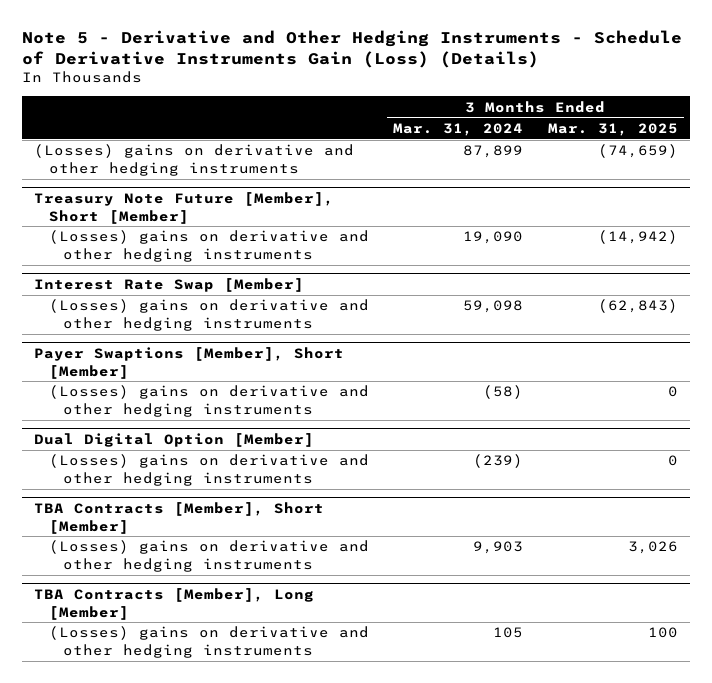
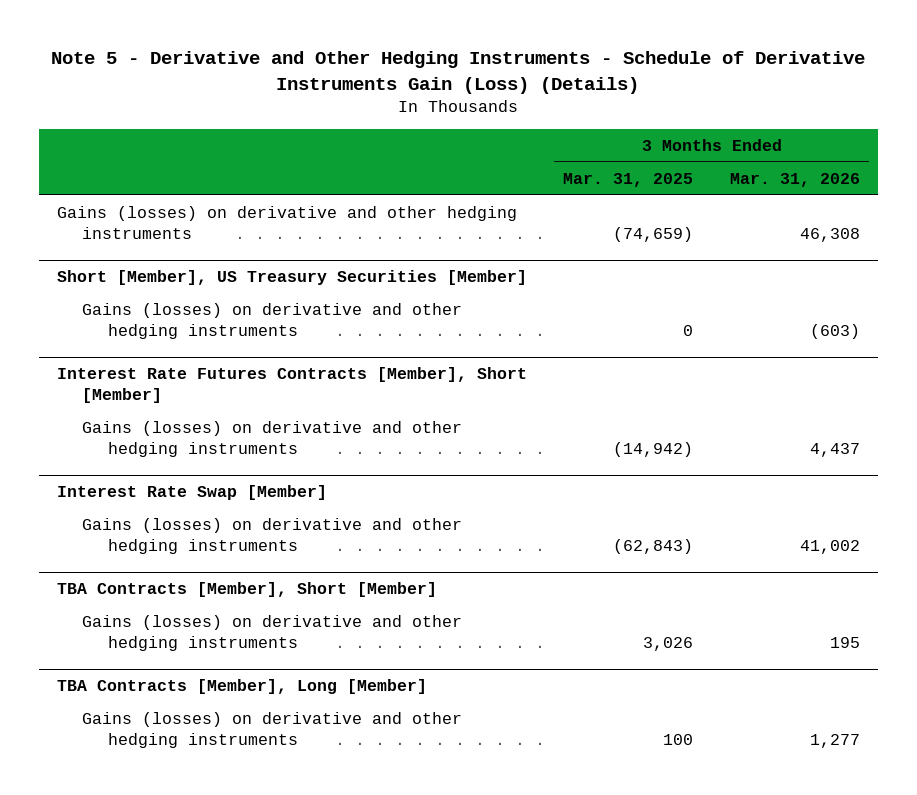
[393,122,524,136] Mar. 31, 2024 -> none
none -> [729,172,860,187] Mar. 31, 2026
[33,192,334,224] Treasury Note Future [Member], Short [Member] -> none
[33,144,354,176] (Losses) gains on derivative and other hedging instruments -> [56,205,517,239] Gains (losses) on derivative and other hedging instruments
none -> [56,270,527,286] Short [Member], US Treasury Securities [Member]
[48,230,369,262] (Losses) gains on derivative and other hedging instruments -> [82,302,463,339] Gains (losses) on derivative and other hedging instruments
[597,230,678,245] (14,942) -> [683,324,694,336] 0
none -> [56,367,527,403] Interest Rate Futures Contracts [Member], Short [Member]
none -> [82,420,463,457] Gains (losses) on derivative and other hedging instruments
[33,347,344,379] Payer Swaptions [Member], Short [Member] -> none
[48,385,369,417] (Losses) gains on derivative and other hedging instruments -> none
[33,433,314,448] Dual Digital Option [Member] -> none
[48,454,369,486] (Losses) gains on derivative and other hedging instruments -> none
[48,299,369,331] (Losses) gains on derivative and other hedging instruments -> [82,517,463,554] Gains (losses) on derivative and other hedging instruments
[48,540,369,572] (Losses) gains on derivative and other hedging instruments -> [82,614,463,651] Gains (losses) on derivative and other hedging instruments
[48,626,369,658] (Losses) gains on derivative and other hedging instruments -> [82,711,463,748] Gains (losses) on derivative and other hedging instruments

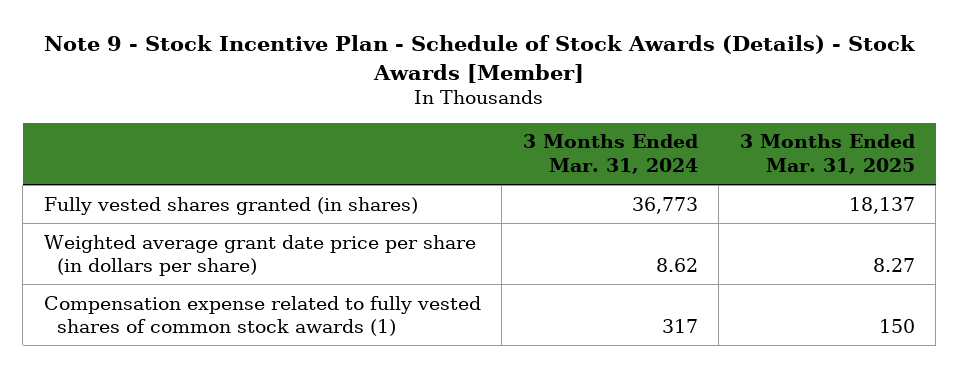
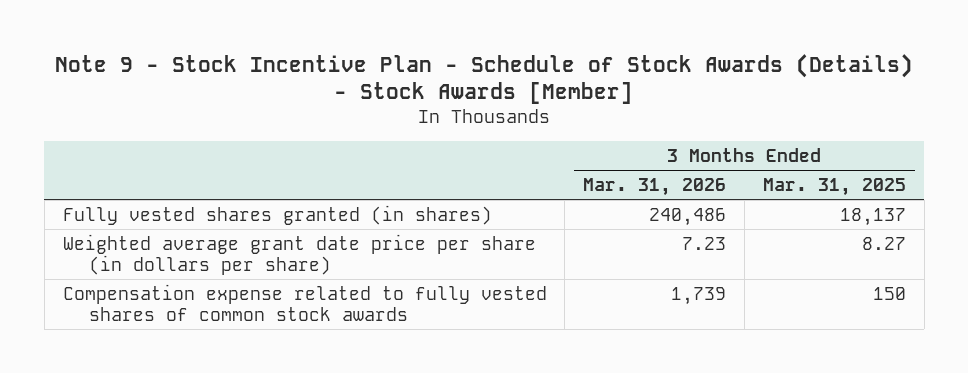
[522,134,698,174] 3 Months Ended Mar. 31, 2024 -> none
none -> [583,177,727,196] Mar. 31, 2026
[43,295,481,337] Compensation expense related to fully vested shares of common stock awards (1) -> [62,283,547,321] Compensation expense related to fully vested shares of common stock awards

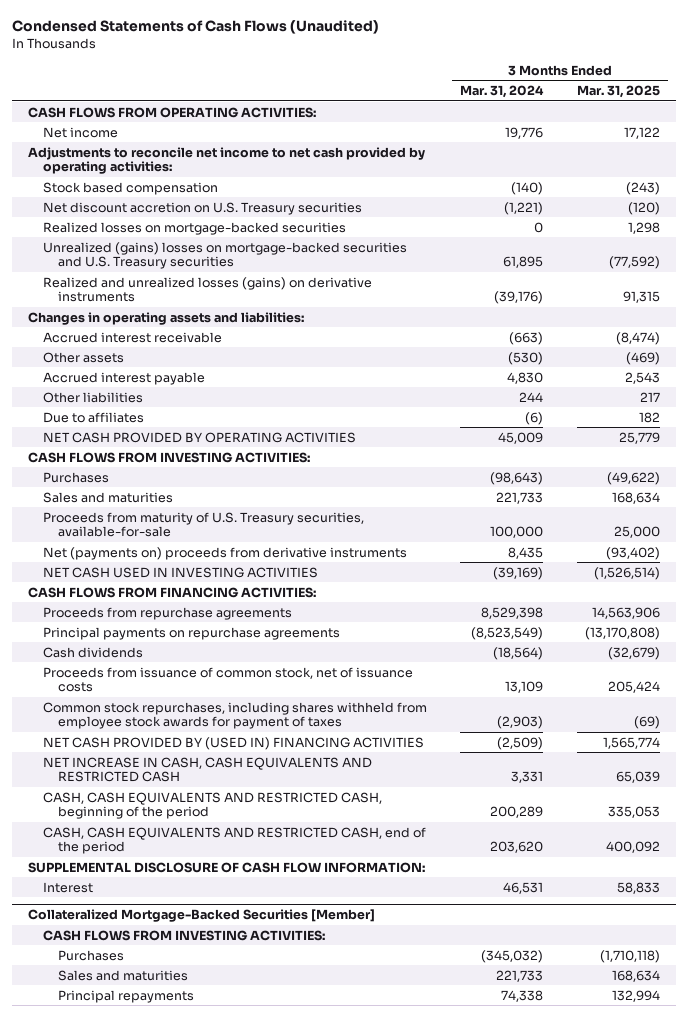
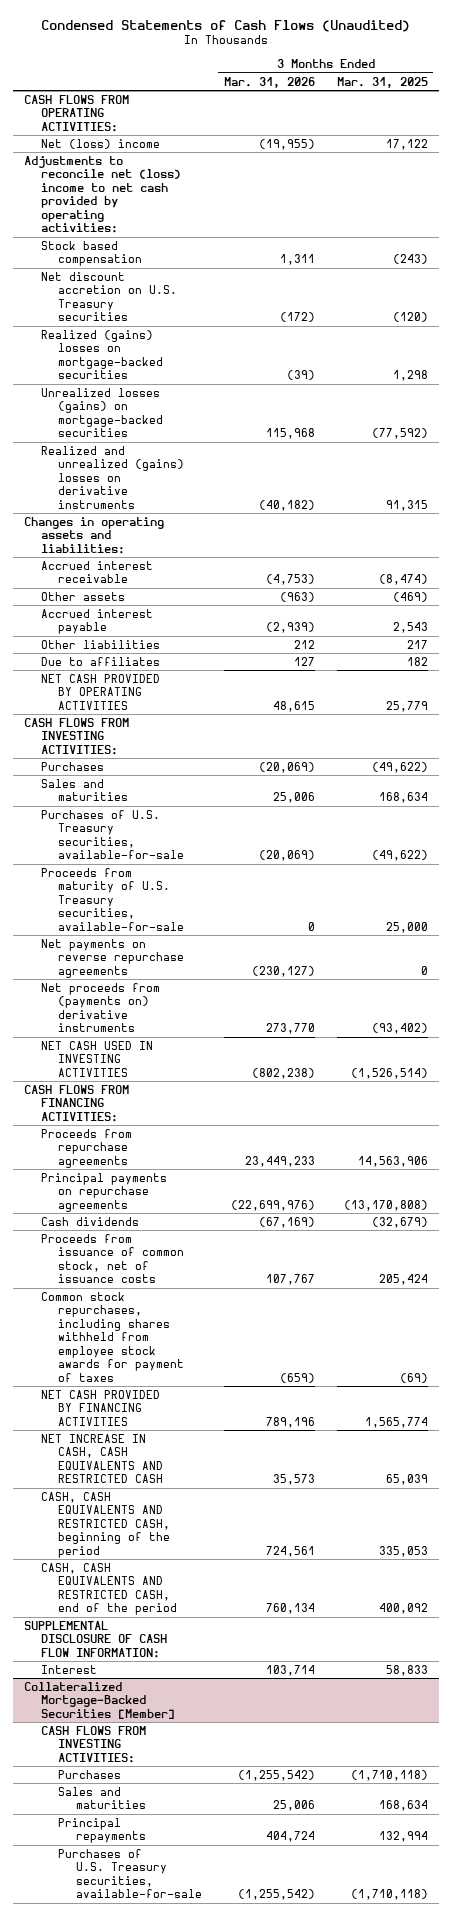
[460,85,545,99] Mar. 31, 2024 -> none
none -> [223,76,315,88] Mar. 31, 2026
[43,126,119,138] Net income -> [41,138,161,149] Net (loss) income
[28,146,426,175] Adjustments to reconcile net income to net cash provided by operating activities: -> [23,155,182,234] Adjustments to reconcile net (loss) income to net cash provided by operating activities:
[43,221,347,235] Realized losses on mortgage-backed securities -> [41,329,164,380] Realized (gains) losses on mortgage-backed securities
[43,241,408,270] Unrealized (gains) losses on mortgage-backed securities and U.S. Treasury securities -> [41,387,164,438] Unrealized losses (gains) on mortgage-backed securities
[43,276,373,303] Realized and unrealized losses (gains) on derivative instruments -> [41,445,185,509] Realized and unrealized (gains) losses on derivative instruments
none -> [41,809,185,860] Purchases of U.S. Treasury securities, available-for-sale
none -> [41,938,185,978] Net payments on reverse repurchase agreements
[43,546,408,560] Net (payments on) proceeds from derivative instruments -> [41,982,161,1033] Net proceeds from (payments on) derivative instruments
[43,736,425,750] NET CASH PROVIDED BY (USED IN) FINANCING ACTIVITIES -> [41,1389,161,1426] NET CASH PROVIDED BY FINANCING ACTIVITIES
none -> [58,1848,202,1899] Purchases of U.S. Treasury securities, available-for-sale

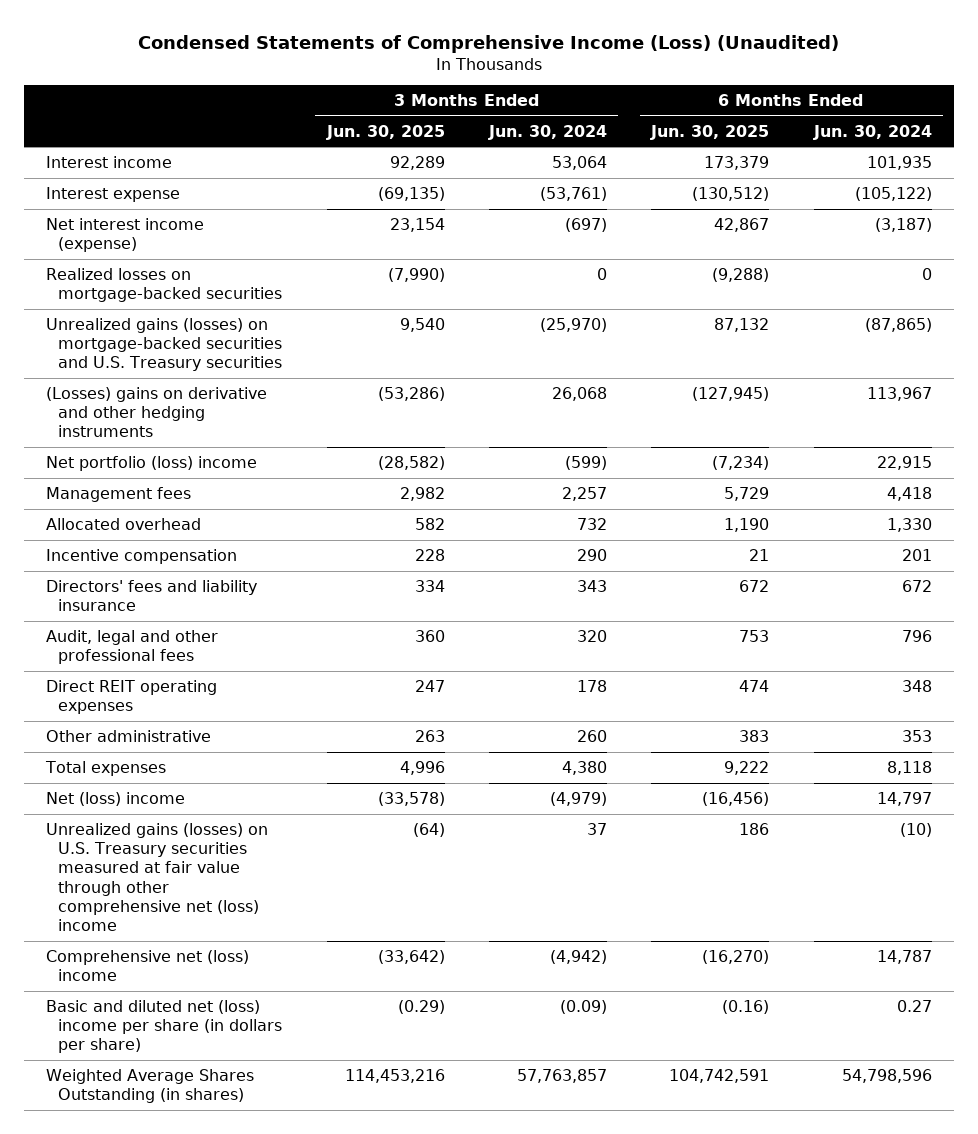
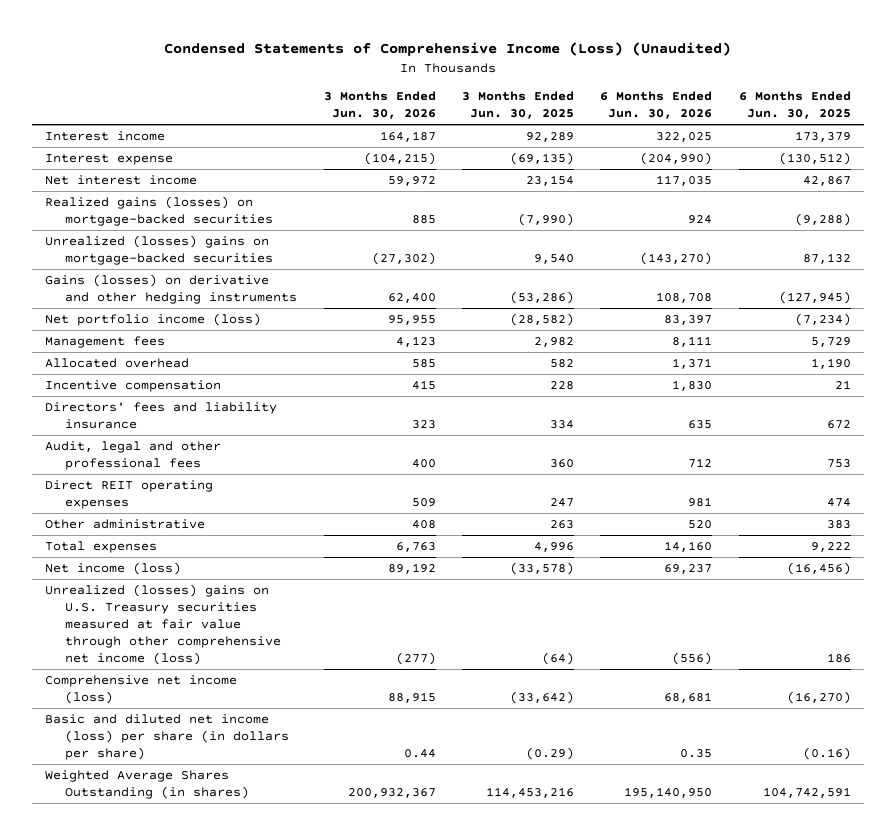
[487,124,607,140] Jun. 30, 2024 -> none
[812,124,932,140] Jun. 30, 2024 -> none
none -> [323,91,436,120] 3 Months Ended Jun. 30, 2026
none -> [600,91,713,120] 6 Months Ended Jun. 30, 2026
[46,217,205,253] Net interest income (expense) -> [45,175,198,186] Net interest income
[46,267,283,303] Realized losses on mortgage-backed securities -> [45,196,274,226] Realized gains (losses) on mortgage-backed securities
[46,317,283,372] Unrealized gains (losses) on mortgage-backed securities and U.S. Treasury securities -> [45,235,274,265] Unrealized (losses) gains on mortgage-backed securities
[46,386,268,438] (Losses) gains on derivative and other hedging instruments -> [45,274,298,304] Gains (losses) on derivative and other hedging instruments
[46,455,258,471] Net portfolio (loss) income -> [45,313,262,327] Net portfolio income (loss)
[46,791,186,806] Net (loss) income -> [45,562,182,576] Net income (loss)
[46,822,269,932] Unrealized gains (losses) on U.S. Treasury securities measured at fair value through other comprehensive net (loss) income -> [45,584,282,665] Unrealized (losses) gains on U.S. Treasury securities measured at fair value through other comprehensive net income (loss)
[46,949,250,982] Comprehensive net (loss) income -> [45,675,238,704] Comprehensive net income (loss)
[46,999,283,1054] Basic and diluted net (loss) income per share (in dollars per share) -> [45,714,290,760] Basic and diluted net income (loss) per share (in dollars per share)

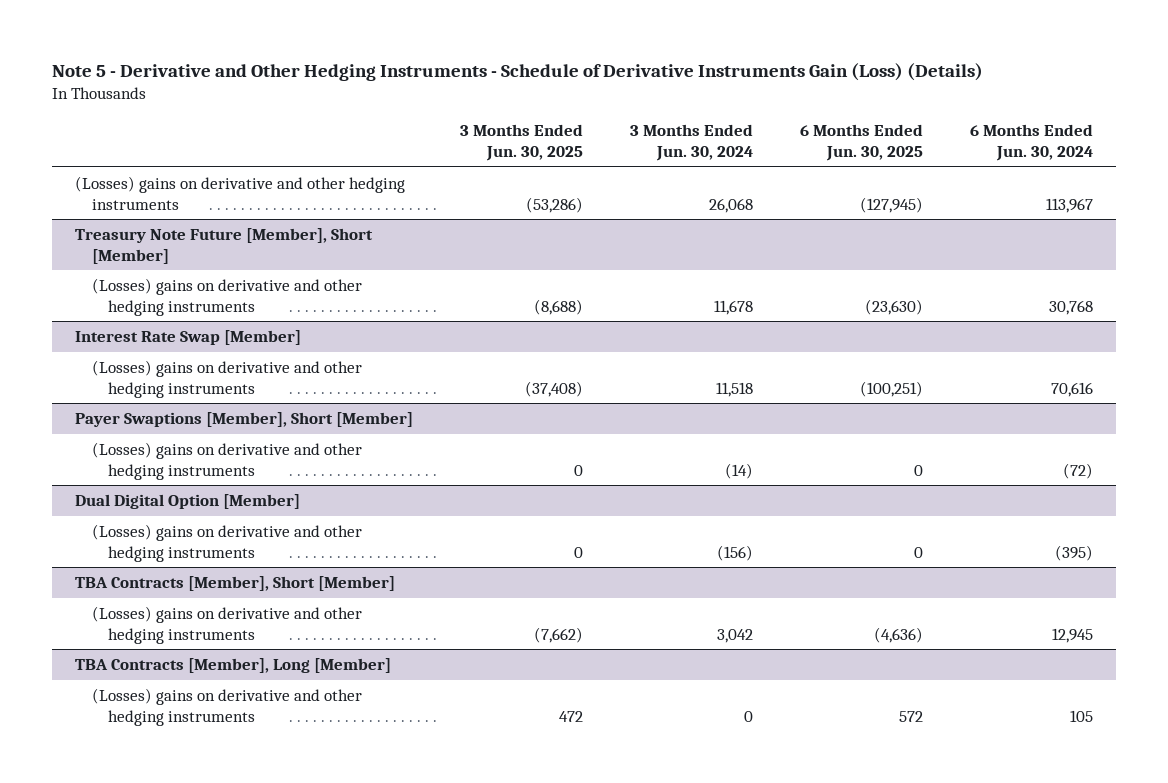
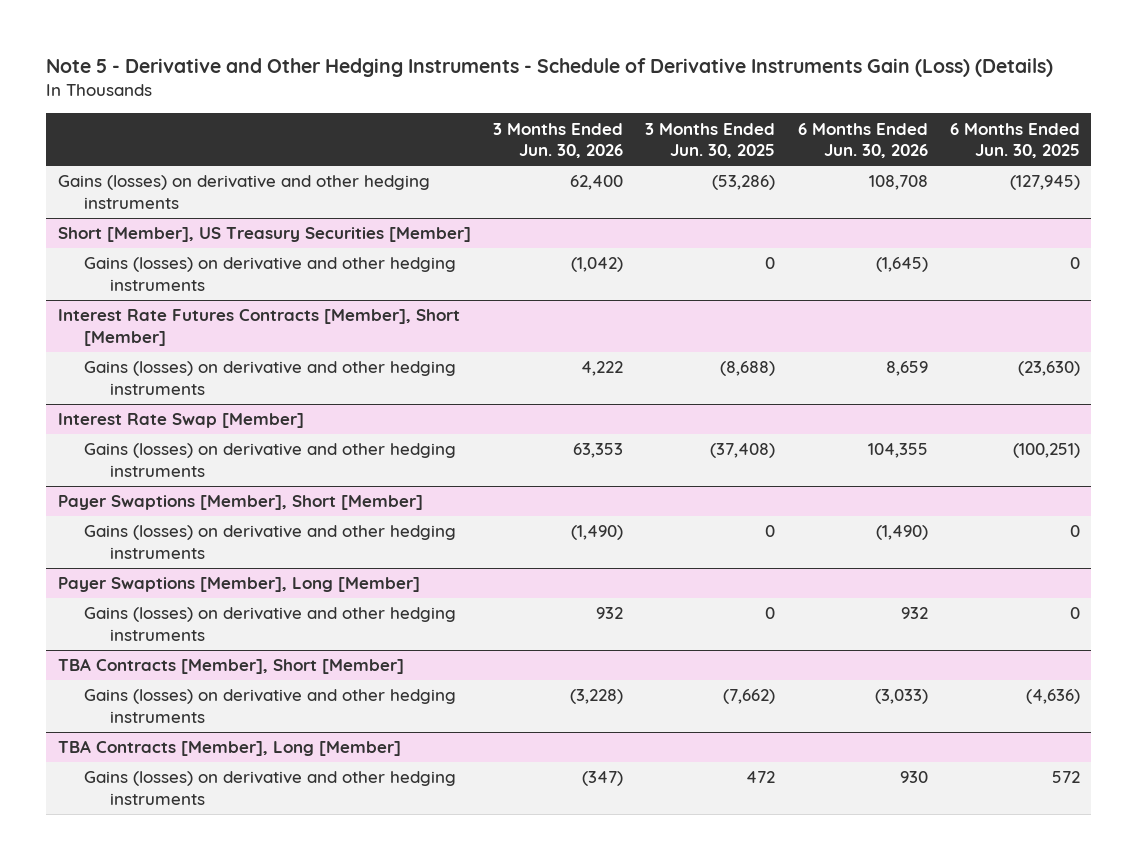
[629,124,753,161] 3 Months Ended Jun. 30, 2024 -> none
[969,124,1093,161] 6 Months Ended Jun. 30, 2024 -> none
none -> [493,122,624,159] 3 Months Ended Jun. 30, 2026
none -> [797,122,928,159] 6 Months Ended Jun. 30, 2026
[75,227,374,264] Treasury Note Future [Member], Short [Member] -> none
[75,175,406,210] (Losses) gains on derivative and other hedging instruments -> [57,175,430,209] Gains (losses) on derivative and other hedging instruments
none -> [57,227,471,243] Short [Member], US Treasury Securities [Member]
[91,277,362,316] (Losses) gains on derivative and other hedging instruments -> [84,257,457,291] Gains (losses) on derivative and other hedging instruments
[533,298,583,315] (8,688) -> [765,257,776,270] 0
[864,298,923,315] (23,630) -> [1070,257,1081,270] 0
none -> [57,309,460,346] Interest Rate Futures Contracts [Member], Short [Member]
none -> [84,361,457,395] Gains (losses) on derivative and other hedging instruments
[91,359,362,398] (Losses) gains on derivative and other hedging instruments -> [84,443,457,477] Gains (losses) on derivative and other hedging instruments
[75,493,301,509] Dual Digital Option [Member] -> none
[91,441,362,480] (Losses) gains on derivative and other hedging instruments -> [84,525,457,559] Gains (losses) on derivative and other hedging instruments
none -> [57,577,420,593] Payer Swaptions [Member], Long [Member]
[91,523,362,562] (Losses) gains on derivative and other hedging instruments -> [84,607,457,641] Gains (losses) on derivative and other hedging instruments
[91,605,362,644] (Losses) gains on derivative and other hedging instruments -> [84,689,457,723] Gains (losses) on derivative and other hedging instruments
[91,687,362,726] (Losses) gains on derivative and other hedging instruments -> [84,771,457,805] Gains (losses) on derivative and other hedging instruments

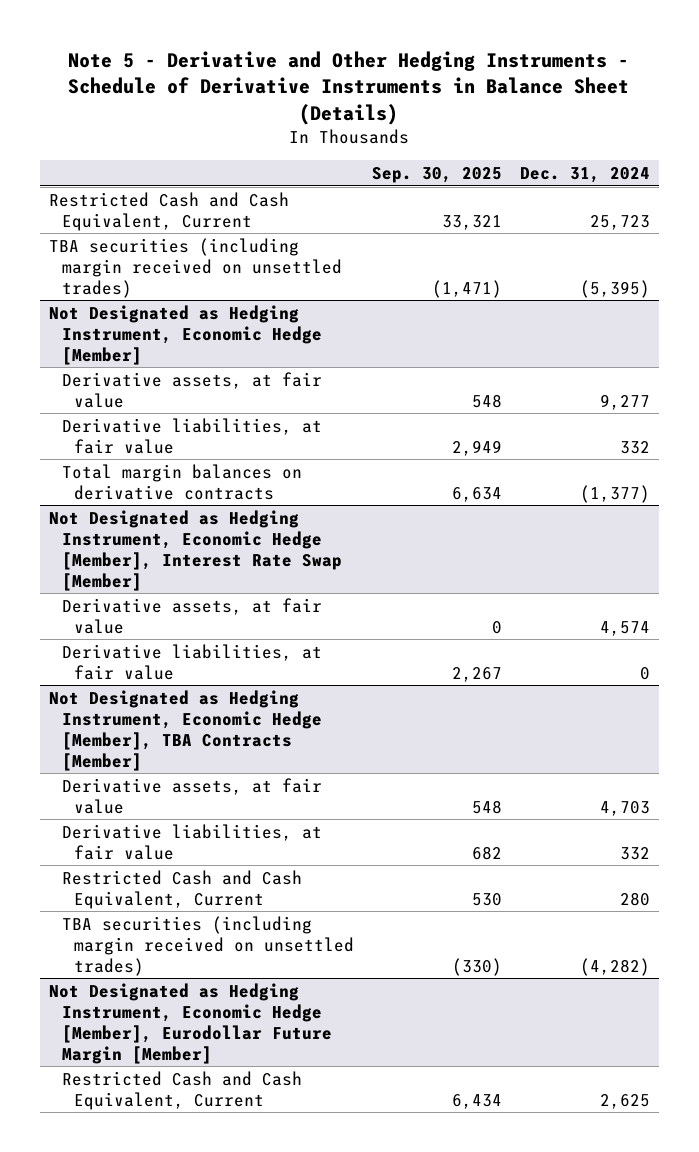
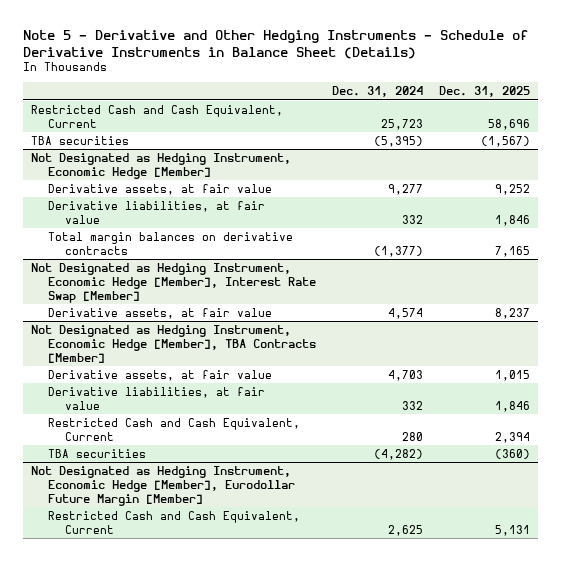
[372,166,503,183] Sep. 30, 2025 -> none
none -> [439,86,531,98] Dec. 31, 2025
[48,237,342,298] TBA securities (including margin received on unsettled trades) -> [31,135,130,145] TBA securities
[61,643,322,680] Derivative liabilities, at fair value -> none
[61,915,355,976] TBA securities (including margin received on unsettled trades) -> [47,448,146,458] TBA securities

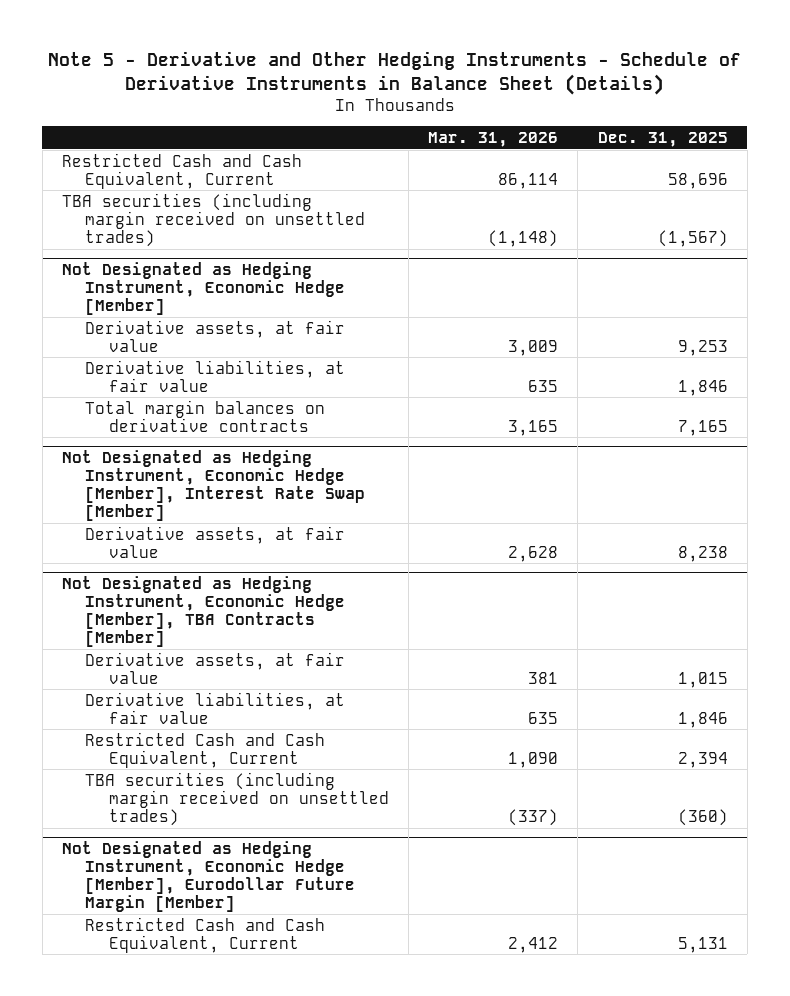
[332,86,424,98] Dec. 31, 2024 -> none
none -> [428,131,559,147] Mar. 31, 2026
[31,135,130,145] TBA securities -> [62,192,366,247] TBA securities (including margin received on unsettled trades)
[495,183,531,195] 9,252 -> [677,339,728,356] 9,253
[495,307,531,319] 8,237 -> [677,545,728,562] 8,238
[47,448,146,458] TBA securities -> [85,771,389,826] TBA securities (including margin received on unsettled trades)

